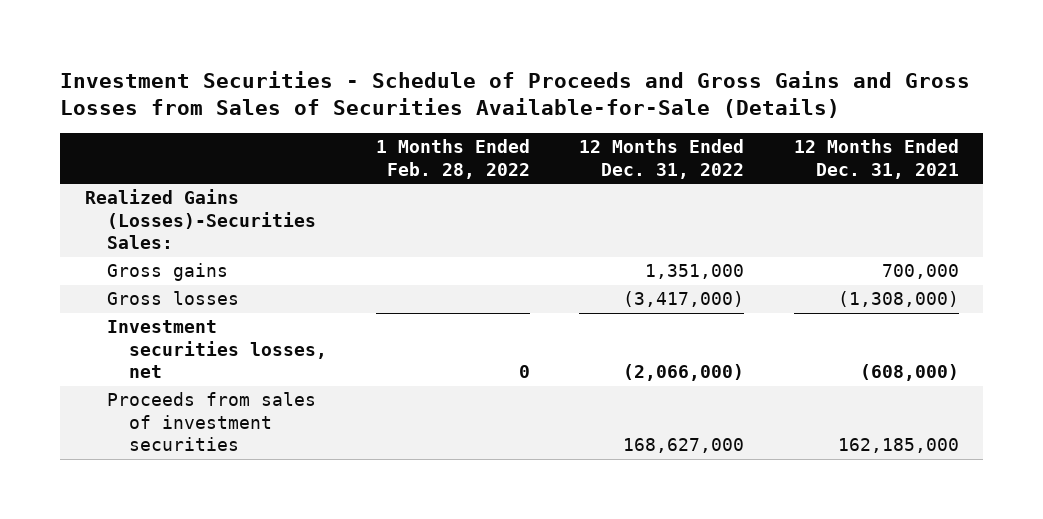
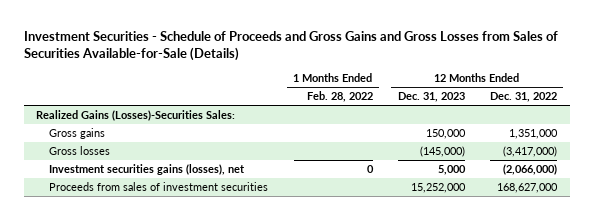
[793,139,959,179] 12 Months Ended Dec. 31, 2021 -> none
none -> [397,92,465,103] Dec. 31, 2023
[106,320,327,379] Investment securities losses, net -> [49,163,246,175] Investment securities gains (losses), net

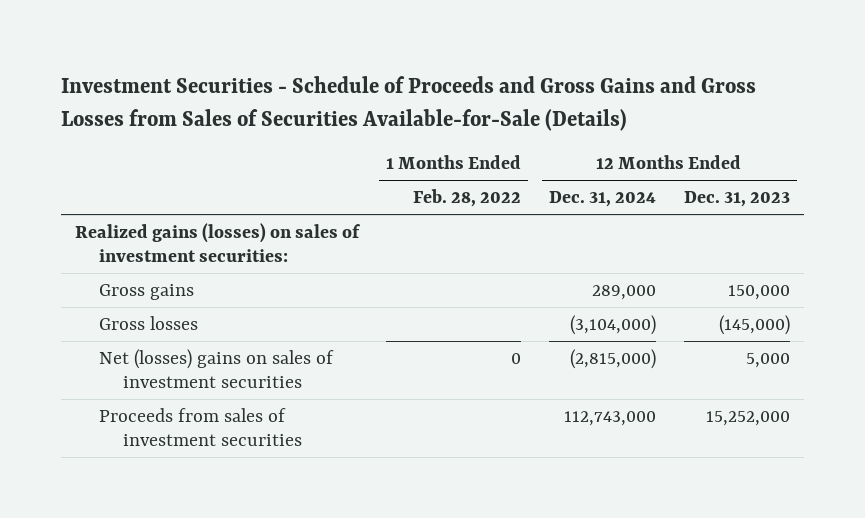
[490,92,558,103] Dec. 31, 2022 -> none
none -> [549,191,657,208] Dec. 31, 2024
[36,109,236,121] Realized Gains (Losses)-Securities Sales: -> [74,222,361,263] Realized gains (losses) on sales of investment securities:
[49,163,246,175] Investment securities gains (losses), net -> [98,348,334,389] Net (losses) gains on sales of investment securities

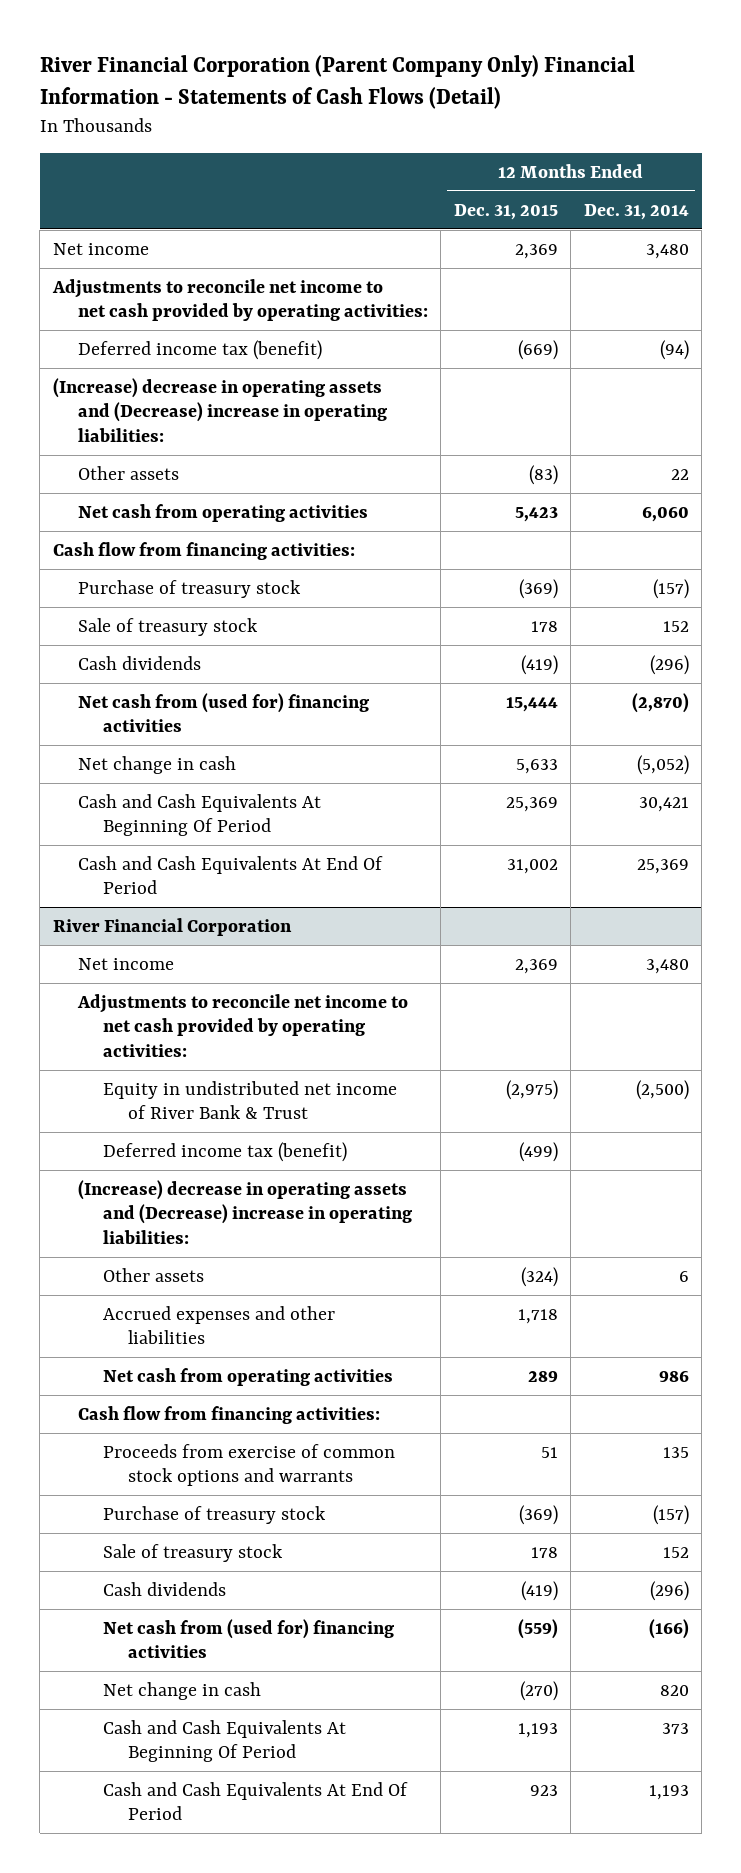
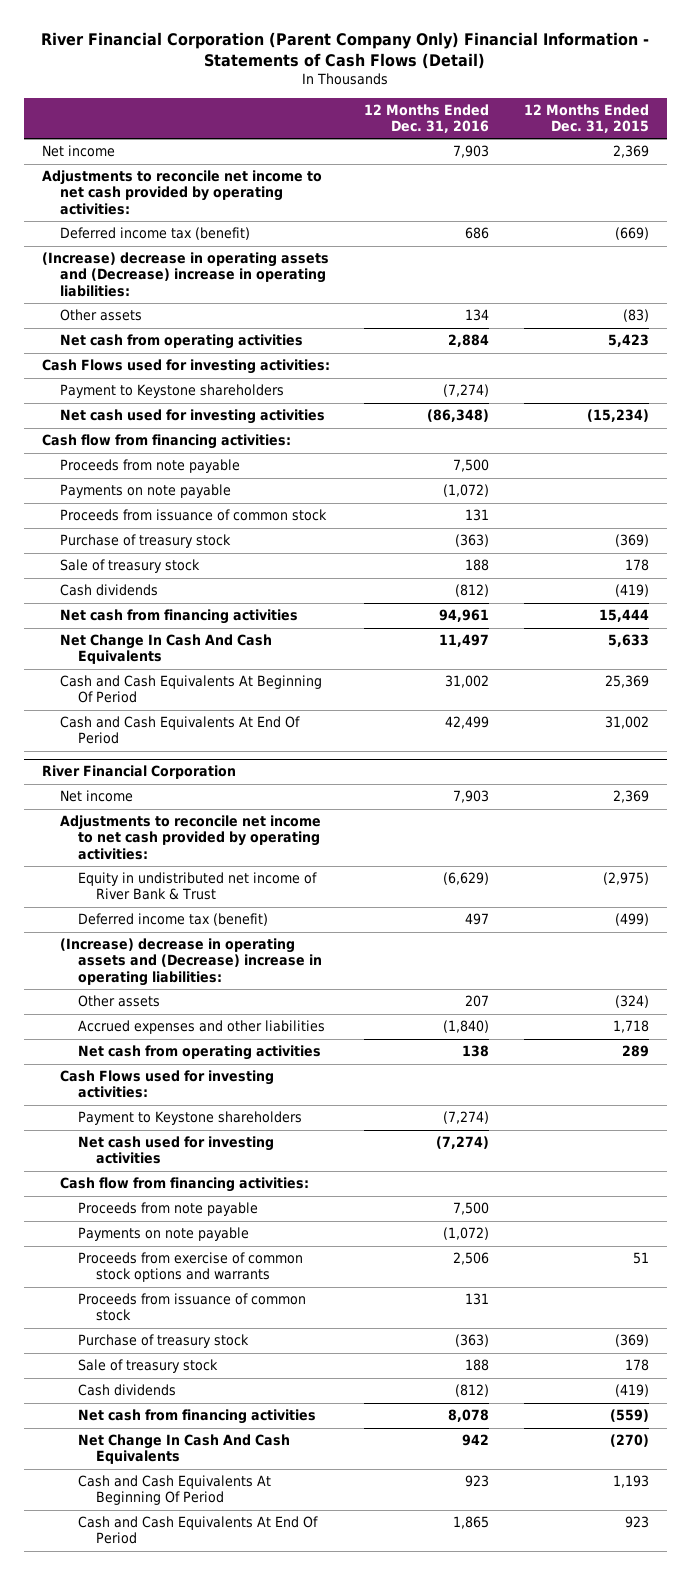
[583,203,689,220] Dec. 31, 2014 -> none
none -> [364,103,490,133] 12 Months Ended Dec. 31, 2016
none -> [41,359,330,375] Cash Flows used for investing activities:
none -> [59,384,284,399] Payment to Keystone shareholders
none -> [59,409,325,425] Net cash used for investing activities
none -> [59,459,240,474] Proceeds from note payable
none -> [59,484,231,499] Payments on note payable
none -> [59,509,327,522] Proceeds from issuance of common stock
[77,692,369,733] Net cash from (used for) financing activities -> [59,609,298,625] Net cash from financing activities
[77,755,236,774] Net change in cash -> [59,634,272,665] Net Change In Cash And Cash Equivalents
none -> [59,1070,274,1099] Cash Flows used for investing activities:
none -> [77,1111,302,1126] Payment to Keystone shareholders
none -> [77,1136,274,1165] Net cash used for investing activities
none -> [77,1202,258,1217] Proceeds from note payable
none -> [77,1227,249,1242] Payments on note payable
none -> [77,1293,306,1322] Proceeds from issuance of common stock
[102,1618,394,1659] Net cash from (used for) financing activities -> [77,1409,316,1425] Net cash from financing activities
[102,1681,261,1700] Net change in cash -> [77,1434,290,1465] Net Change In Cash And Cash Equivalents

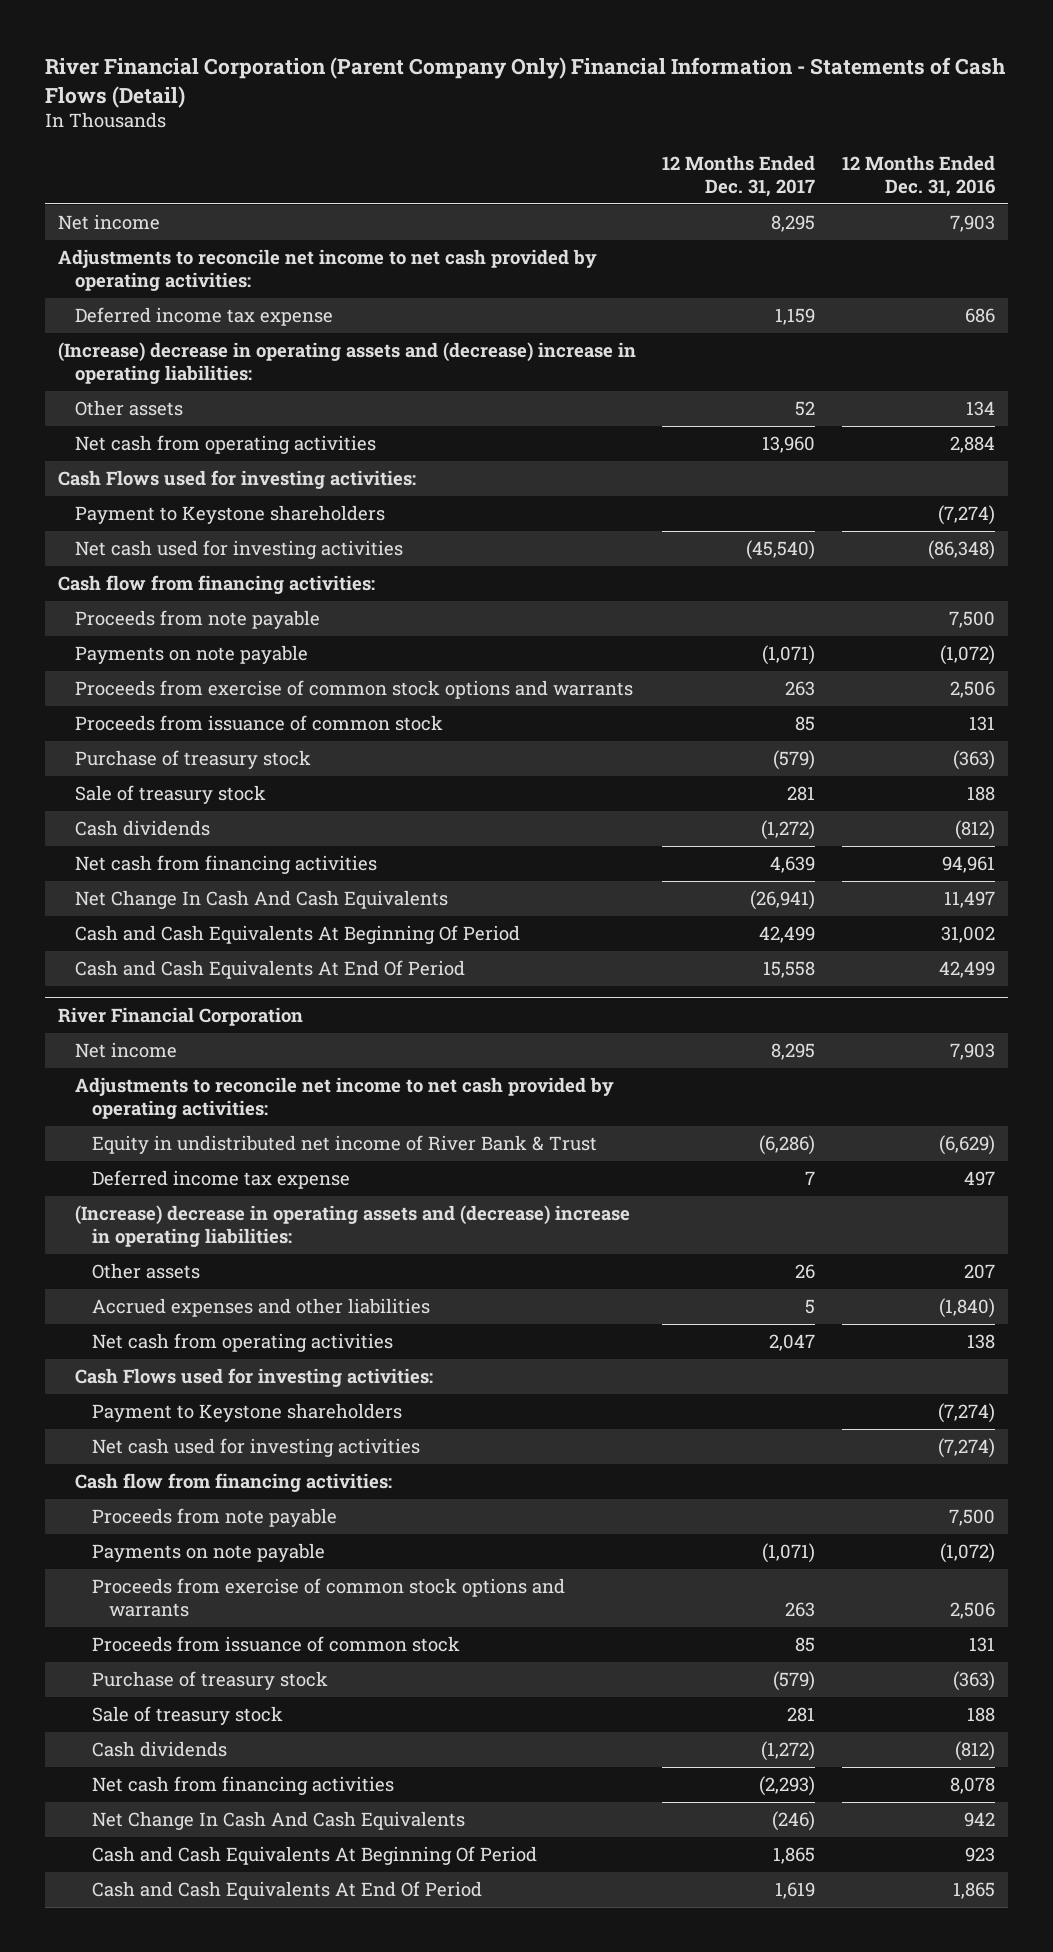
[524,103,650,133] 12 Months Ended Dec. 31, 2015 -> none
none -> [662,155,816,197] 12 Months Ended Dec. 31, 2017
[59,227,250,241] Deferred income tax (benefit) -> [75,307,334,327] Deferred income tax expense
[41,252,329,297] (Increase) decrease in operating assets and (Decrease) increase in operating liabilities: -> [58,342,637,385] (Increase) decrease in operating assets and (decrease) increase in operating liabilities:
none -> [75,680,634,700] Proceeds from exercise of common stock options and warrants
[77,913,268,927] Deferred income tax (benefit) -> [92,1170,351,1190] Deferred income tax expense
[59,938,322,986] (Increase) decrease in operating assets and (Decrease) increase in operating liabilities: -> [75,1205,631,1248] (Increase) decrease in operating assets and (decrease) increase in operating liabilities:

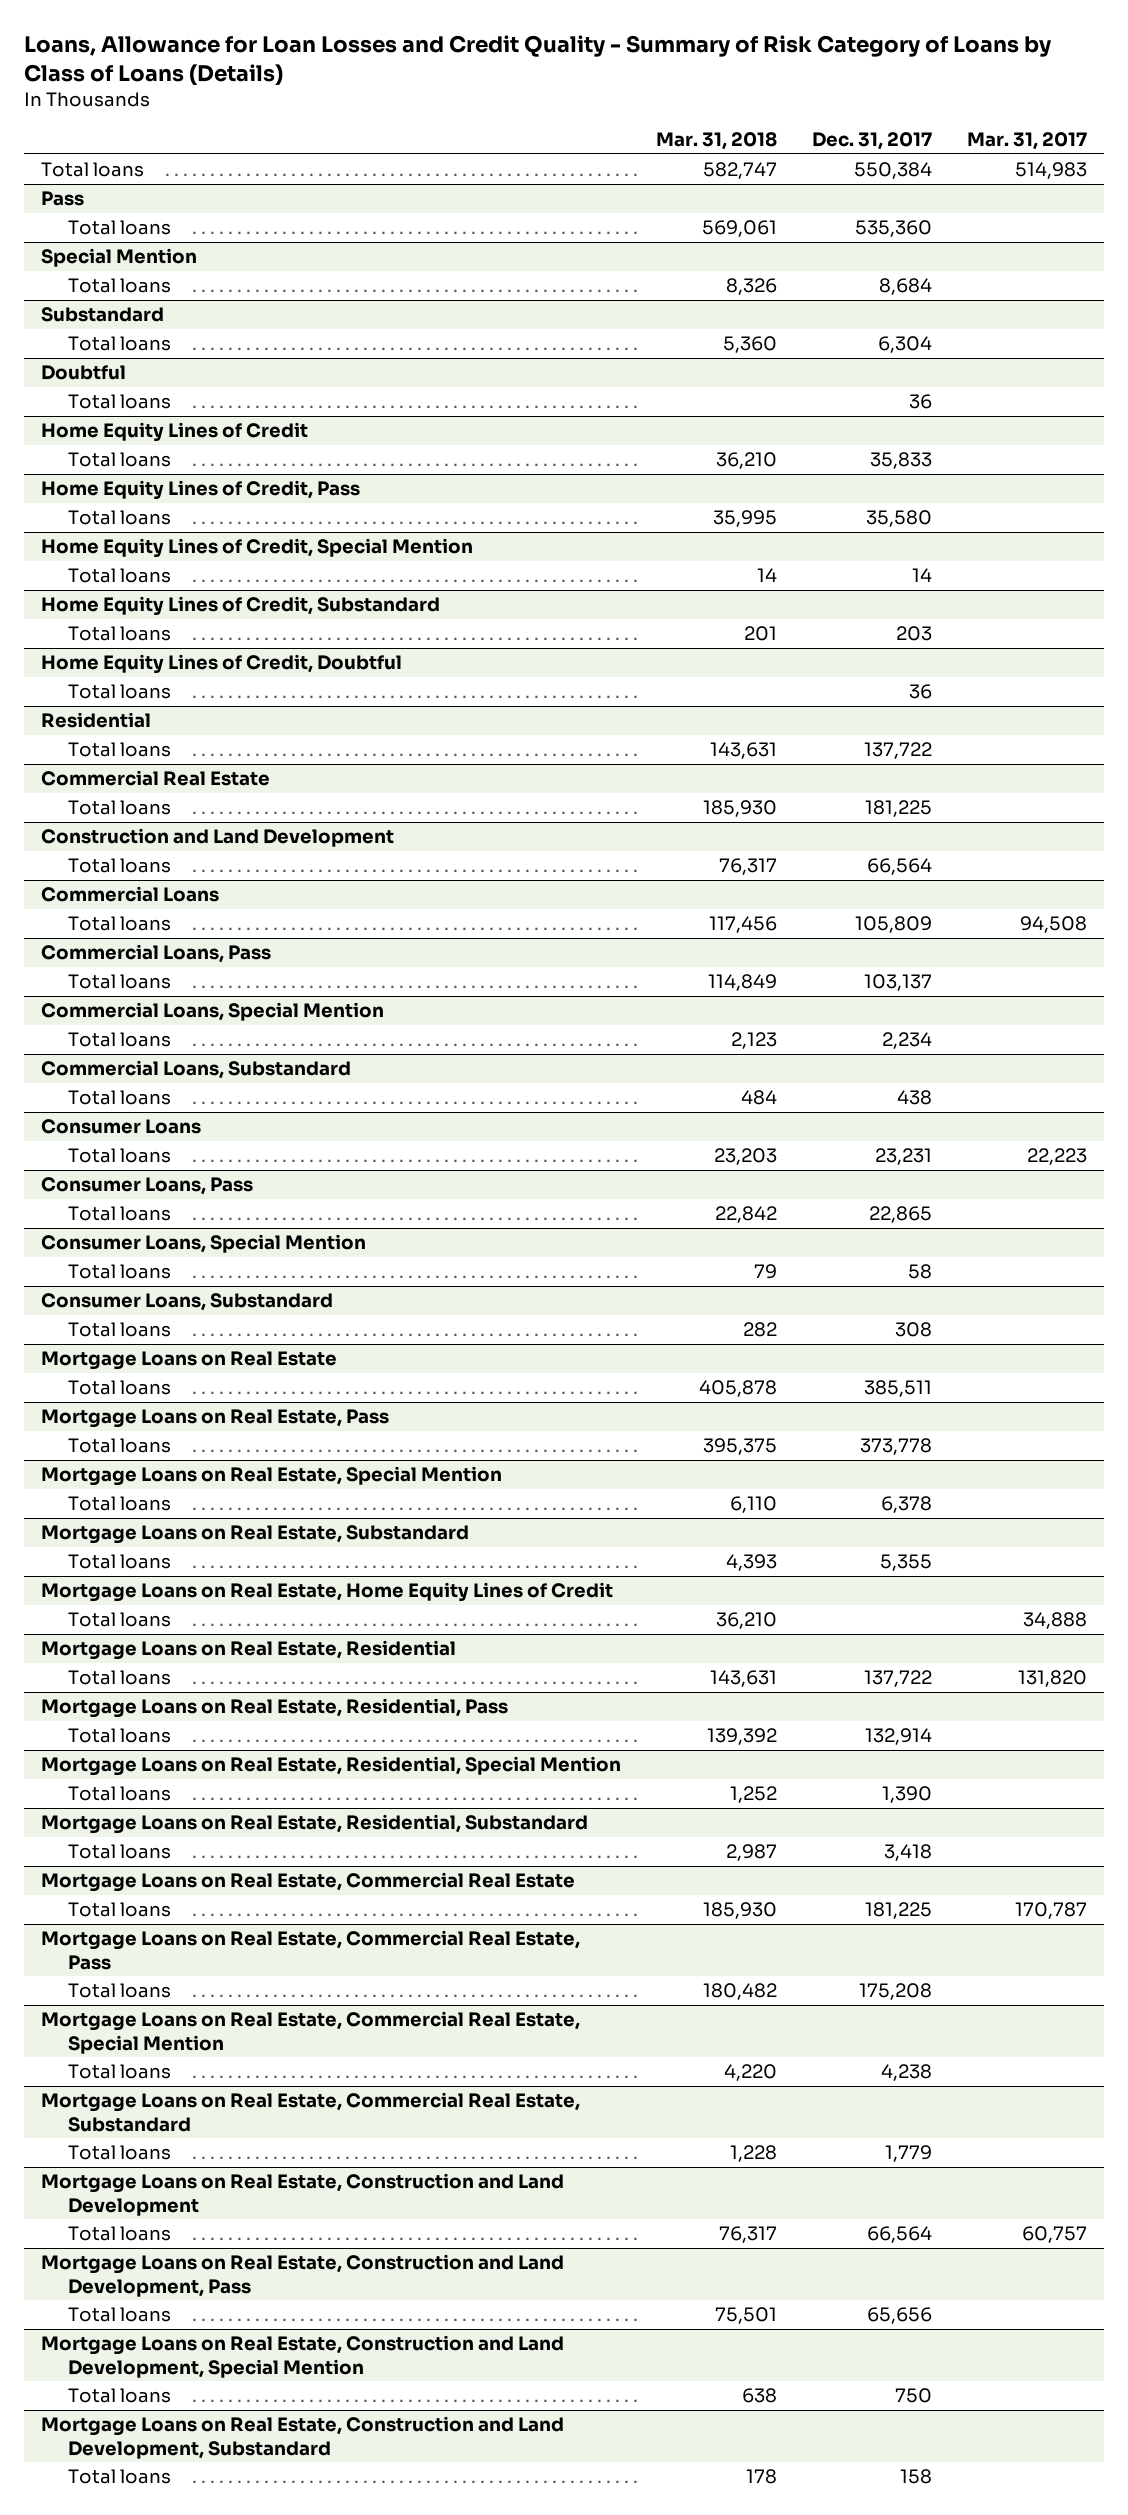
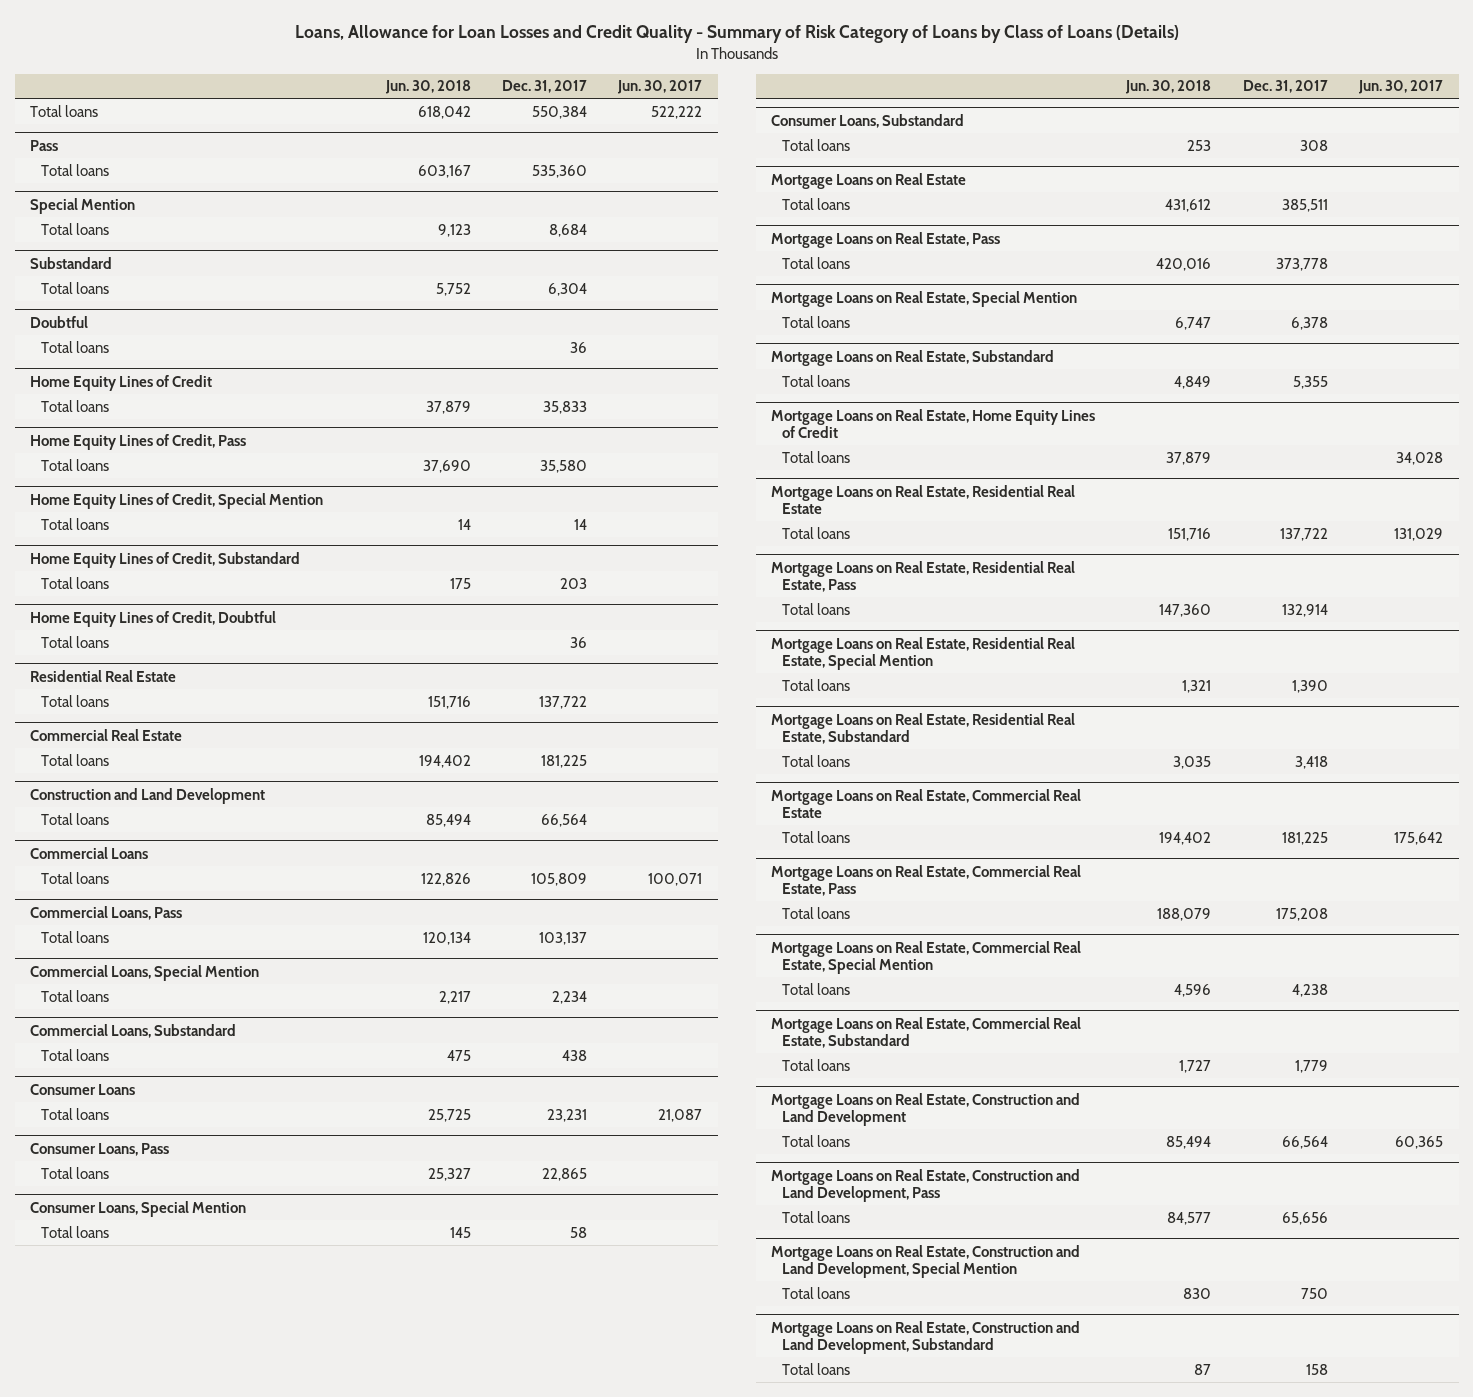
[655,131,777,150] Mar. 31, 2018 -> none
[966,131,1087,150] Mar. 31, 2017 -> none
none -> [384,80,471,95] Jun. 30, 2018
none -> [617,80,703,95] Jun. 30, 2017
[41,712,152,729] Residential -> [30,669,177,682] Residential Real Estate
[41,1640,457,1661] Mortgage Loans on Real Estate, Residential -> [771,484,1076,515] Mortgage Loans on Real Estate, Residential Real Estate
[41,1698,509,1719] Mortgage Loans on Real Estate, Residential, Pass -> [771,560,1076,593] Mortgage Loans on Real Estate, Residential Real Estate, Pass
[41,1756,622,1777] Mortgage Loans on Real Estate, Residential, Special Mention -> [771,636,1076,671] Mortgage Loans on Real Estate, Residential Real Estate, Special Mention
[41,1814,589,1835] Mortgage Loans on Real Estate, Residential, Substandard -> [771,712,1076,745] Mortgage Loans on Real Estate, Residential Real Estate, Substandard

